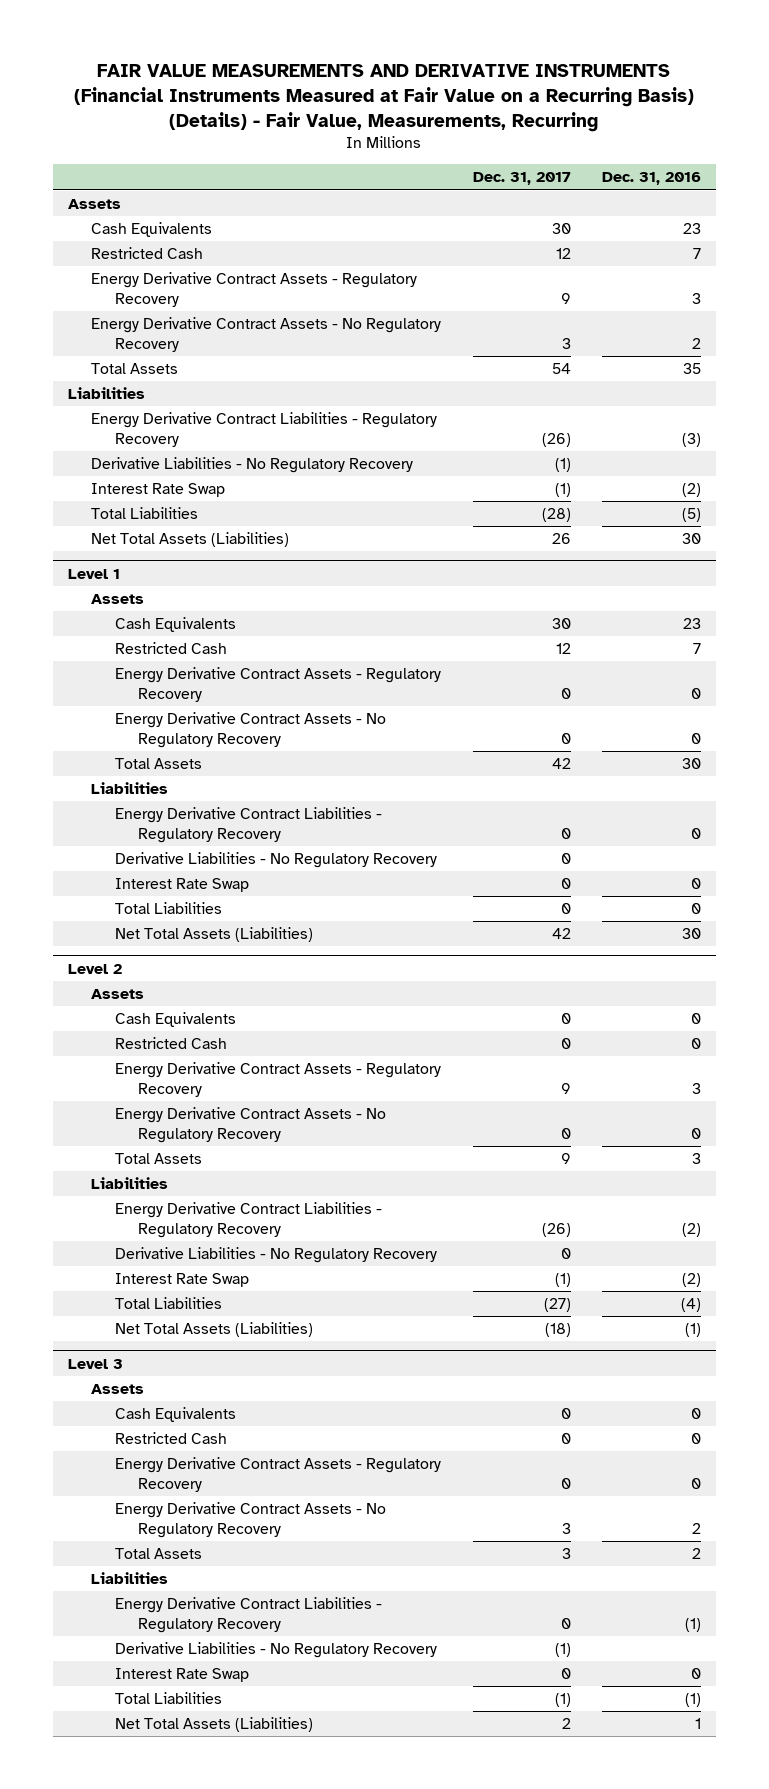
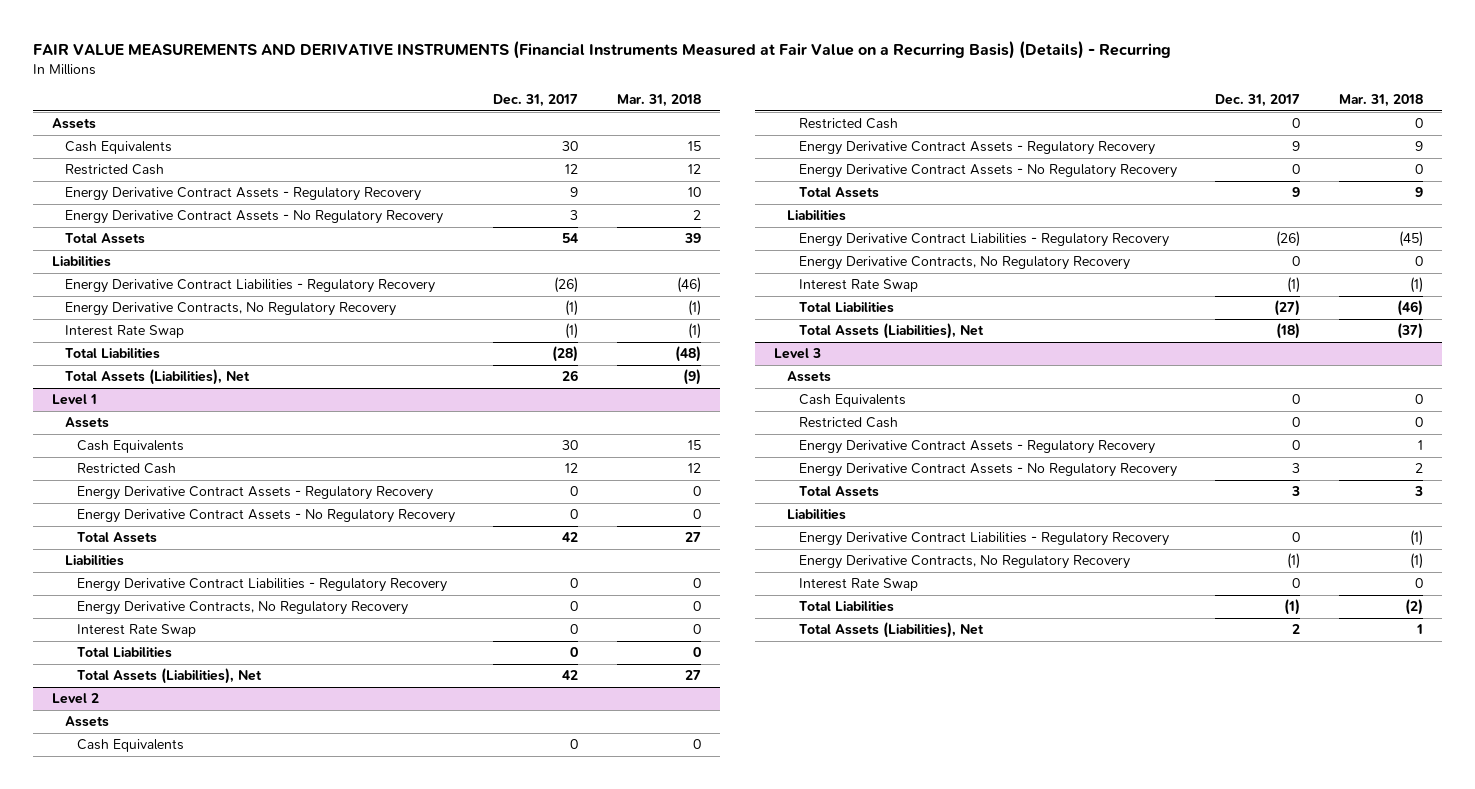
[74,64,695,132] FAIR VALUE MEASUREMENTS AND DERIVATIVE INSTRUMENTS (Financial Instruments Measured at Fair Value on a Recurring Basis) (Details) - Fair Value, Measurements, Recurring -> [33,40,1172,59] FAIR VALUE MEASUREMENTS AND DERIVATIVE INSTRUMENTS (Financial Instruments Measured at Fair Value on a Recurring Basis) (Details) - Recurring
[601,172,701,186] Dec. 31, 2016 -> none
none -> [616,94,701,108] Mar. 31, 2018
[91,457,414,474] Derivative Liabilities - No Regulatory Recovery -> [64,302,396,317] Energy Derivative Contracts, No Regulatory Recovery
[91,532,290,548] Net Total Assets (Liabilities) -> [64,369,250,386] Total Assets (Liabilities), Net
[114,852,437,869] Derivative Liabilities - No Regulatory Recovery -> [76,601,408,616] Energy Derivative Contracts, No Regulatory Recovery
[114,927,313,943] Net Total Assets (Liabilities) -> [76,668,262,685] Total Assets (Liabilities), Net
[114,1247,437,1264] Derivative Liabilities - No Regulatory Recovery -> [798,256,1130,271] Energy Derivative Contracts, No Regulatory Recovery
[114,1322,313,1338] Net Total Assets (Liabilities) -> [798,323,984,340] Total Assets (Liabilities), Net
[114,1642,437,1659] Derivative Liabilities - No Regulatory Recovery -> [798,555,1130,570] Energy Derivative Contracts, No Regulatory Recovery
[114,1717,313,1733] Net Total Assets (Liabilities) -> [798,622,984,639] Total Assets (Liabilities), Net

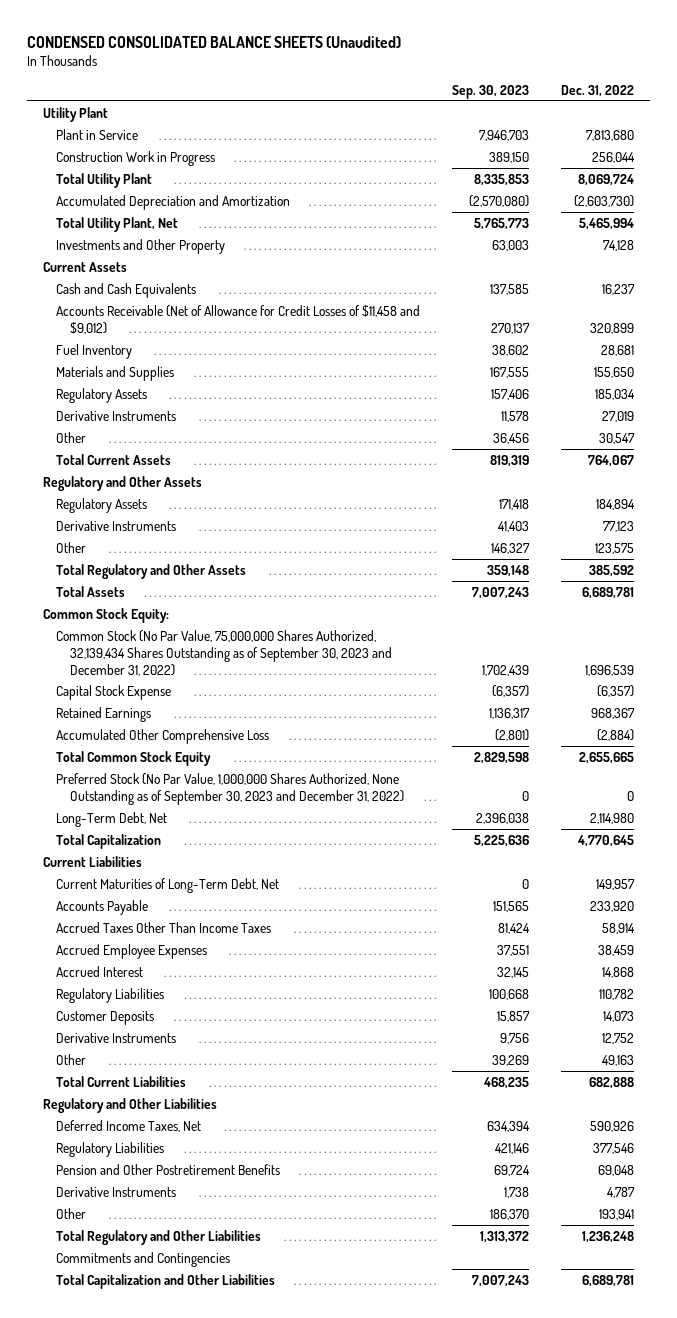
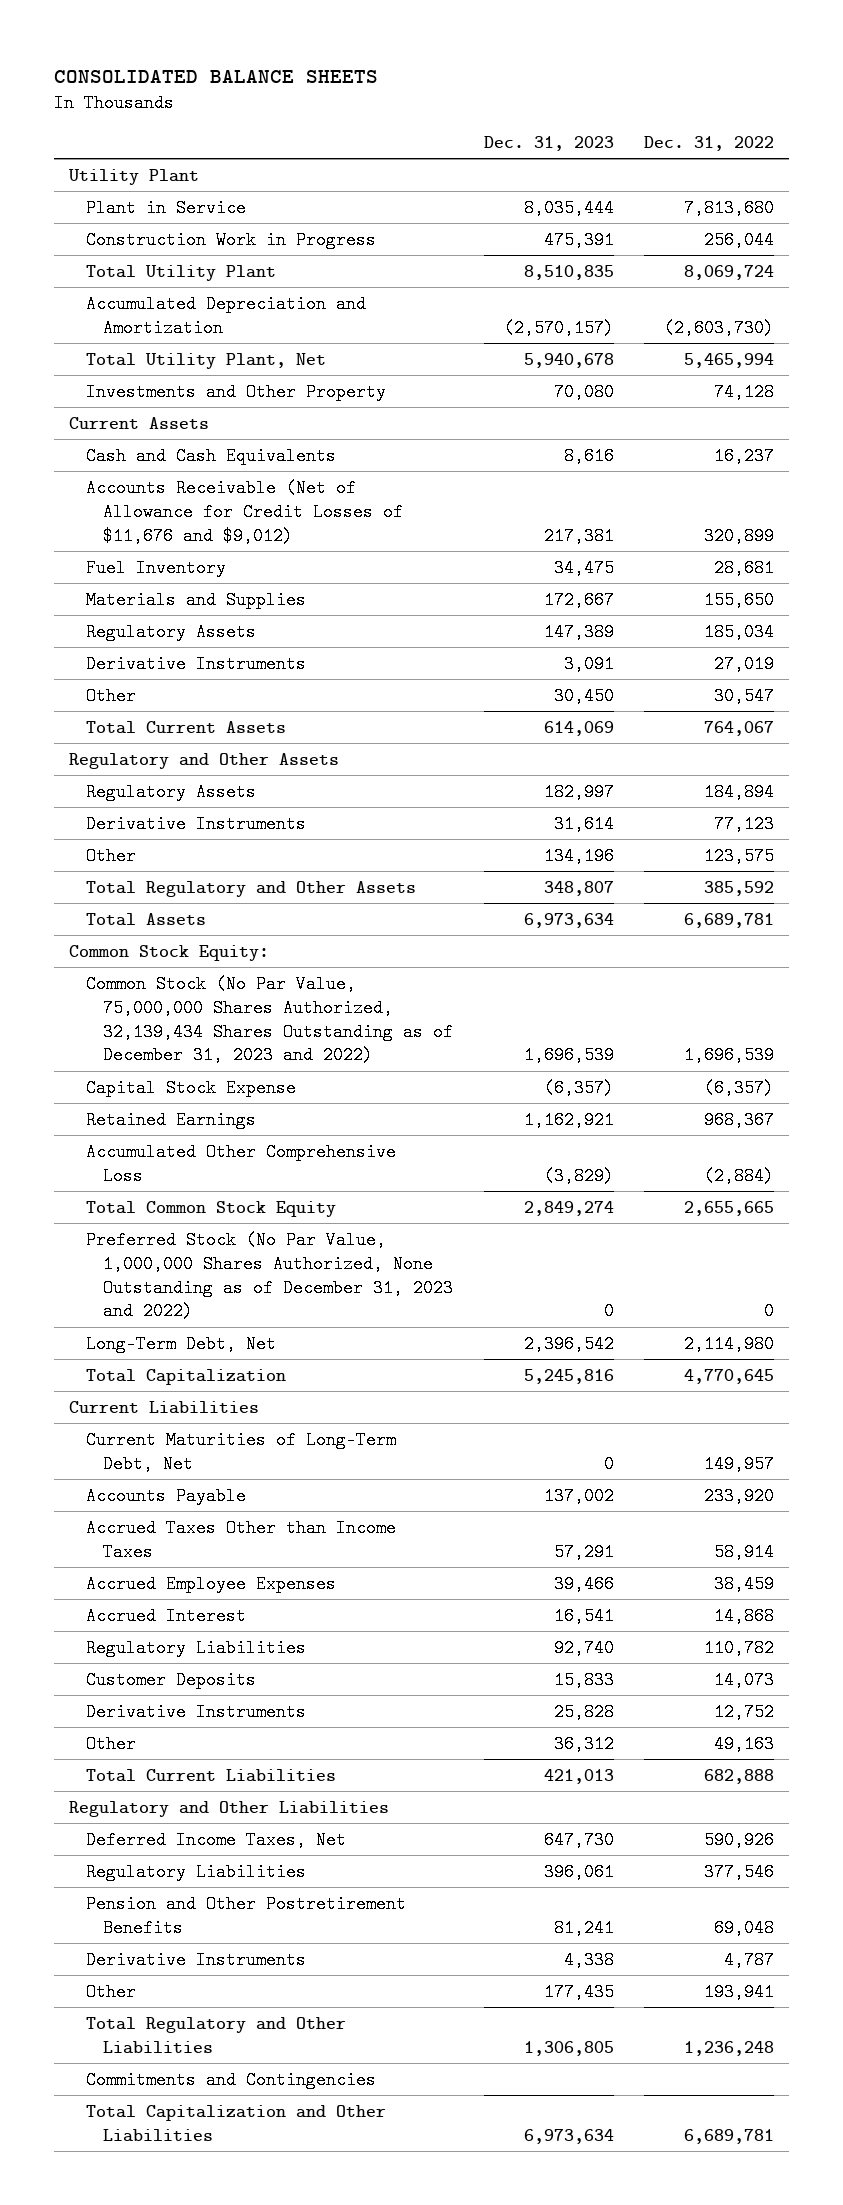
[26,35,401,48] CONDENSED CONSOLIDATED BALANCE SHEETS (Unaudited) -> [53,69,378,83] CONSOLIDATED BALANCE SHEETS
[452,84,530,99] Sep. 30, 2023 -> none
none -> [483,135,614,151] Dec. 31, 2023
[56,304,421,334] Accounts Receivable (Net of Allowance for Credit Losses of $11,458 and $9,012) -> [86,478,404,545] Accounts Receivable (Net of Allowance for Credit Losses of $11,676 and $9,012)
[56,629,392,676] Common Stock (No Par Value, 75,000,000 Shares Authorized, 32,139,434 Shares Outstanding as of September 30, 2023 and December 31, 2022) -> [86,974,454,1065] Common Stock (No Par Value, 75,000,000 Shares Authorized, 32,139,434 Shares Outstanding as of December 31, 2023 and 2022)
[56,772,404,805] Preferred Stock (No Par Value, 1,000,000 Shares Authorized, None Outstanding as of September 30, 2023 and December 31, 2022) -> [86,1230,454,1321] Preferred Stock (No Par Value, 1,000,000 Shares Authorized, None Outstanding as of December 31, 2023 and 2022)
[56,921,272,933] Accrued Taxes Other Than Income Taxes -> [86,1518,397,1561] Accrued Taxes Other than Income Taxes

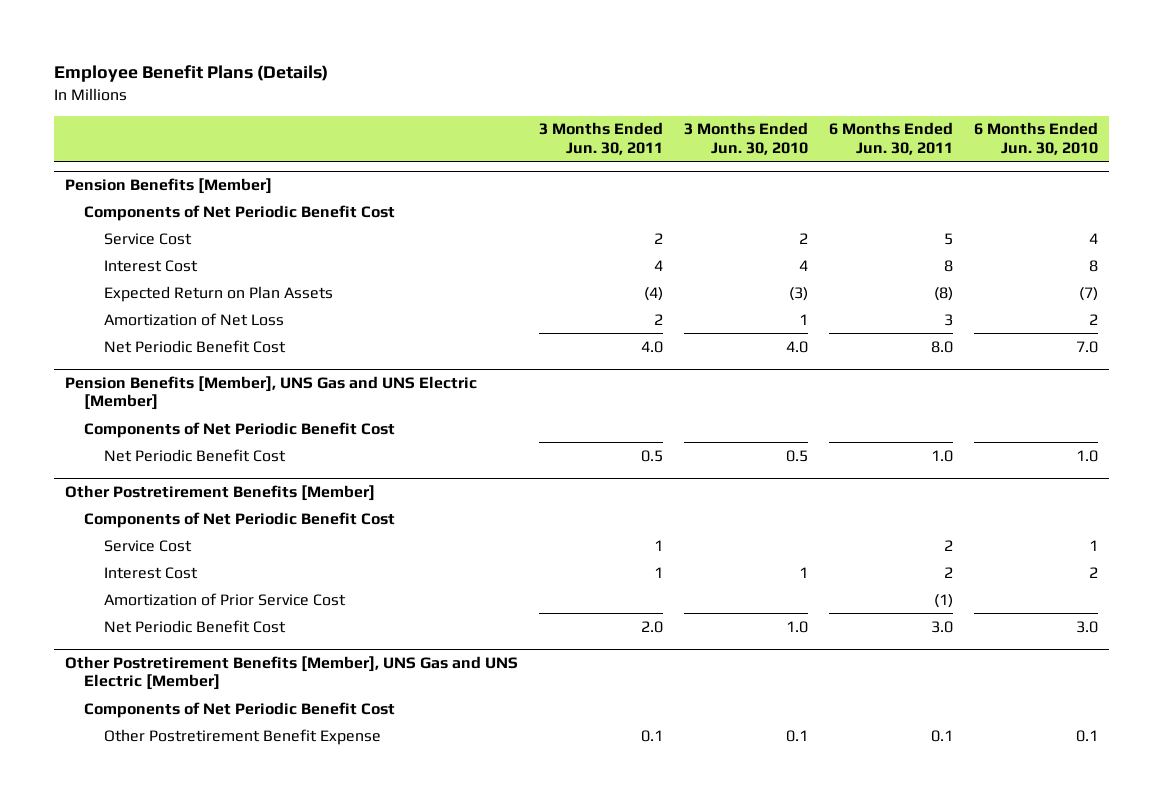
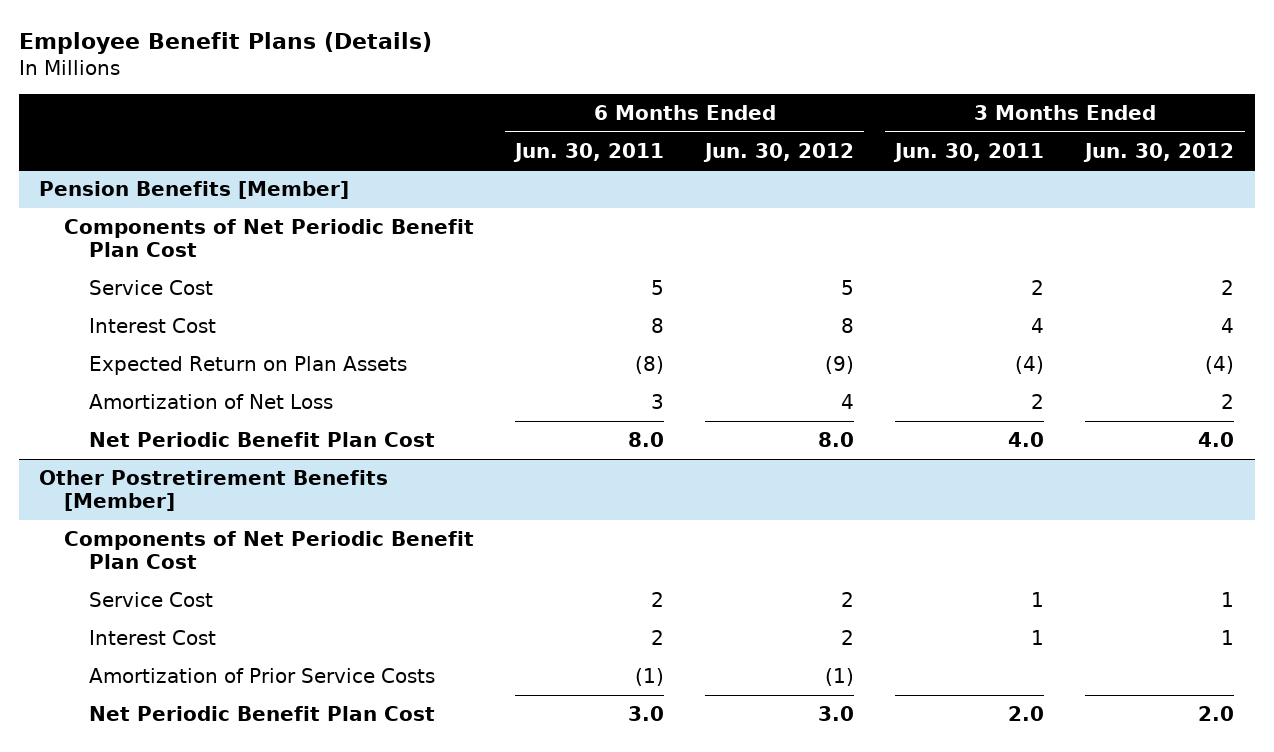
[683,122,808,155] 3 Months Ended Jun. 30, 2010 -> none
[974,122,1099,155] 6 Months Ended Jun. 30, 2010 -> none
none -> [703,142,855,162] Jun. 30, 2012
none -> [1083,142,1235,162] Jun. 30, 2012
[84,204,396,221] Components of Net Periodic Benefit Cost -> [64,218,475,258] Components of Net Periodic Benefit Plan Cost
[64,375,477,411] Pension Benefits [Member], UNS Gas and UNS Electric [Member] -> none
[84,421,396,438] Components of Net Periodic Benefit Cost -> none
[103,448,286,462] Net Periodic Benefit Cost -> none
[103,339,286,353] Net Periodic Benefit Cost -> [88,431,435,447] Net Periodic Benefit Plan Cost
[84,511,396,528] Components of Net Periodic Benefit Cost -> [64,530,475,570] Components of Net Periodic Benefit Plan Cost
[64,655,518,691] Other Postretirement Benefits [Member], UNS Gas and UNS Electric [Member] -> none
[84,701,396,718] Components of Net Periodic Benefit Cost -> none
[103,728,381,745] Other Postretirement Benefit Expense -> none
[103,592,346,606] Amortization of Prior Service Cost -> [88,667,435,683] Amortization of Prior Service Costs
[103,619,286,633] Net Periodic Benefit Cost -> [88,705,435,721] Net Periodic Benefit Plan Cost

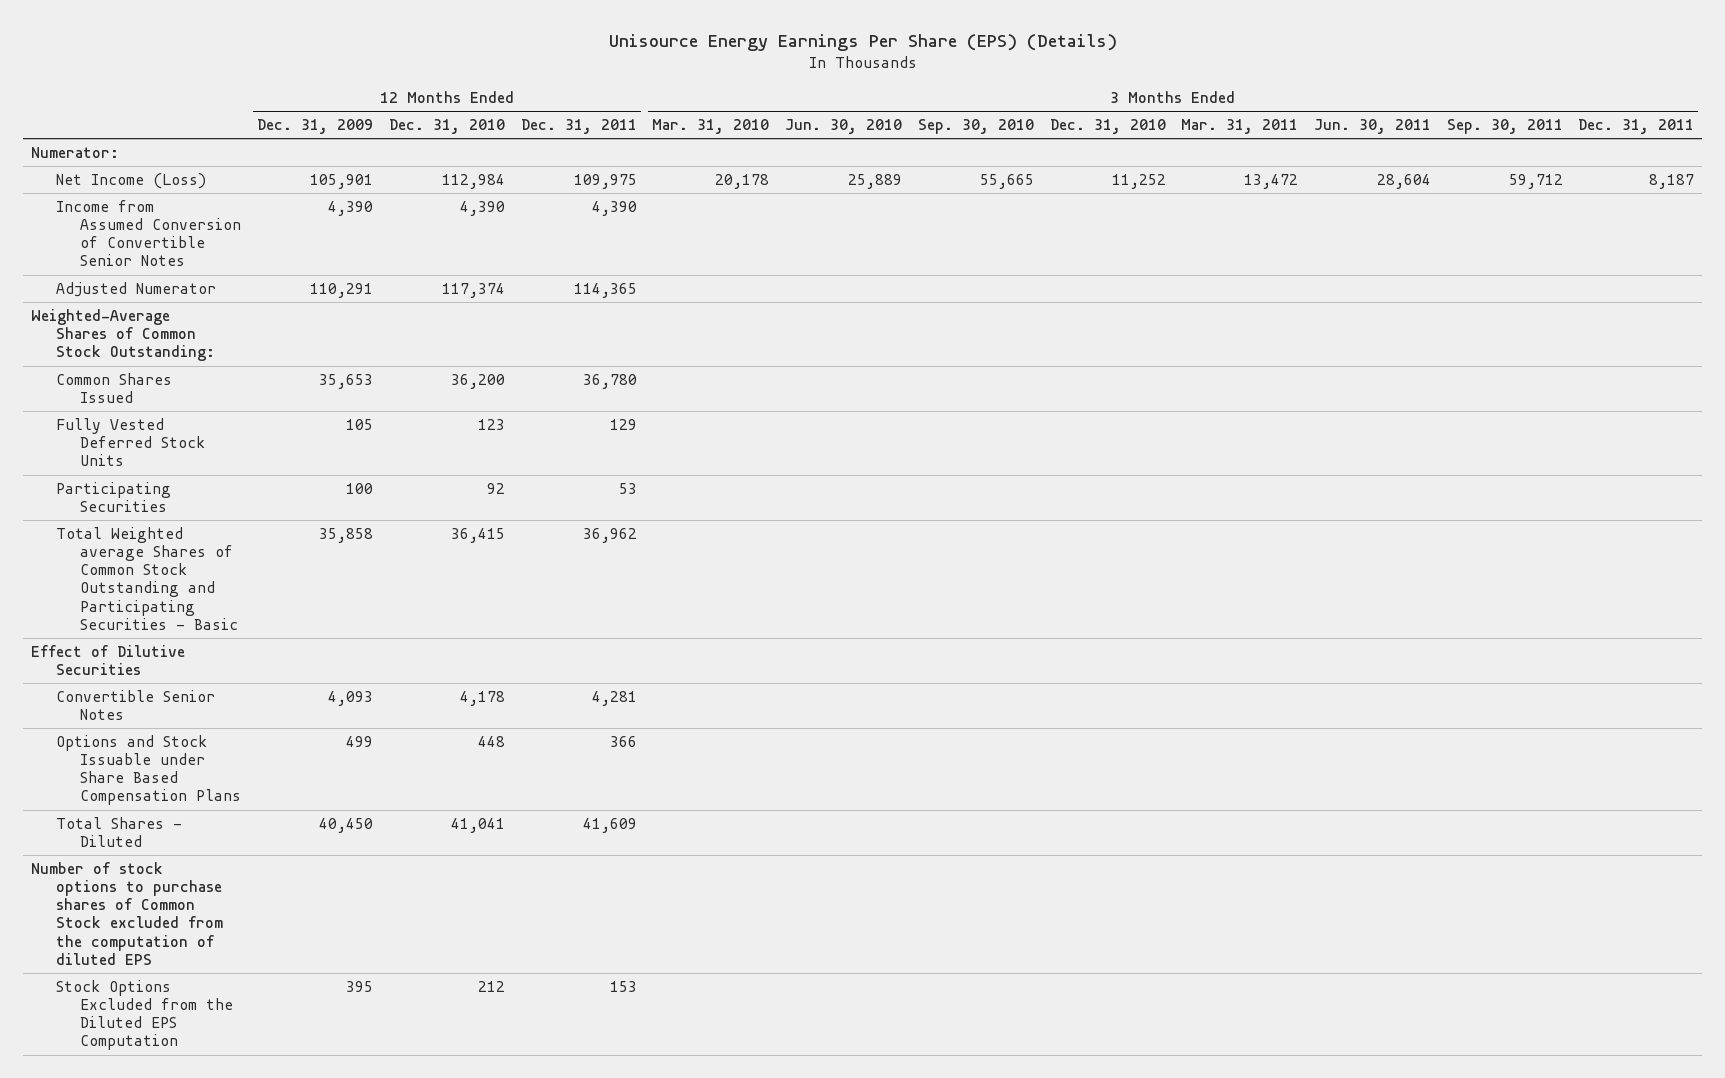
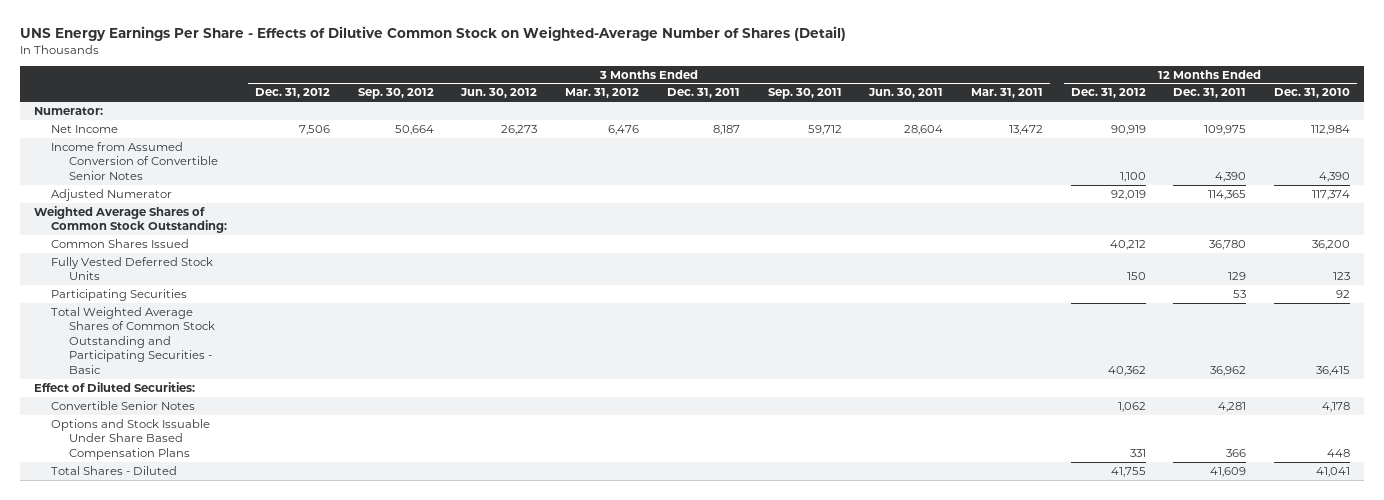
[608,34,1117,52] Unisource Energy Earnings Per Share (EPS) (Details) -> [20,26,847,42] UNS Energy Earnings Per Share - Effects of Dilutive Common Stock on Weighted-Average Number of Shares (Detail)
[257,119,374,135] Dec. 31, 2009 -> none
[652,119,770,135] Mar. 31, 2010 -> none
[785,119,903,135] Jun. 30, 2010 -> none
[917,119,1034,135] Sep. 30, 2010 -> none
[1049,119,1166,135] Dec. 31, 2010 -> none
none -> [255,88,331,99] Dec. 31, 2012
none -> [357,88,434,100] Sep. 30, 2012
none -> [460,88,538,99] Jun. 30, 2012
none -> [565,88,640,99] Mar. 31, 2012
none -> [1070,88,1146,99] Dec. 31, 2012
[55,173,206,190] Net Income (Loss) -> [51,124,119,133] Net Income
[31,309,215,362] Weighted-Average Shares of Common Stock Outstanding: -> [34,205,228,234] Weighted Average Shares of Common Stock Outstanding:
[55,527,239,630] Total Weighted average Shares of Common Stock Outstanding and Participating Securities - Basic -> [51,306,215,374] Total Weighted Average Shares of Common Stock Outstanding and Participating Securities - Basic
[31,645,186,676] Effect of Dilutive Securities -> [34,381,196,392] Effect of Diluted Securities:
[55,735,242,806] Options and Stock Issuable under Share Based Compensation Plans -> [51,418,211,460] Options and Stock Issuable Under Share Based Compensation Plans
[31,862,223,965] Number of stock options to purchase shares of Common Stock excluded from the computation of diluted EPS -> none
[55,980,234,1051] Stock Options Excluded from the Diluted EPS Computation -> none

